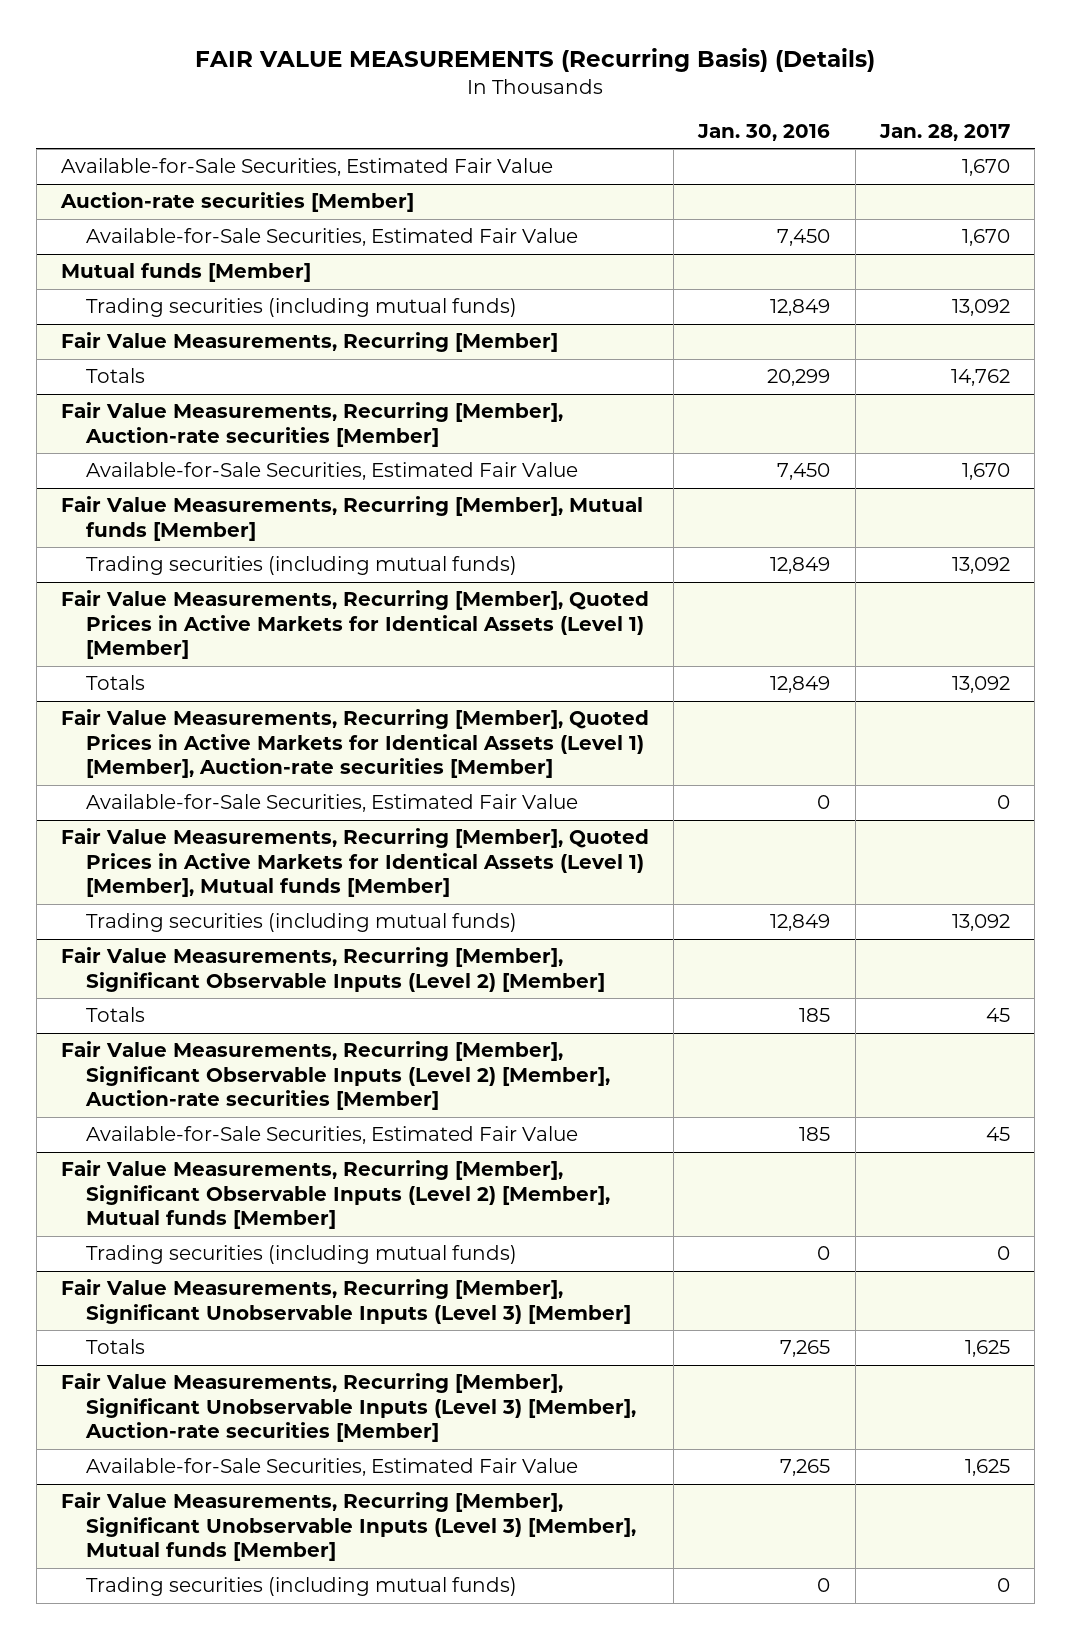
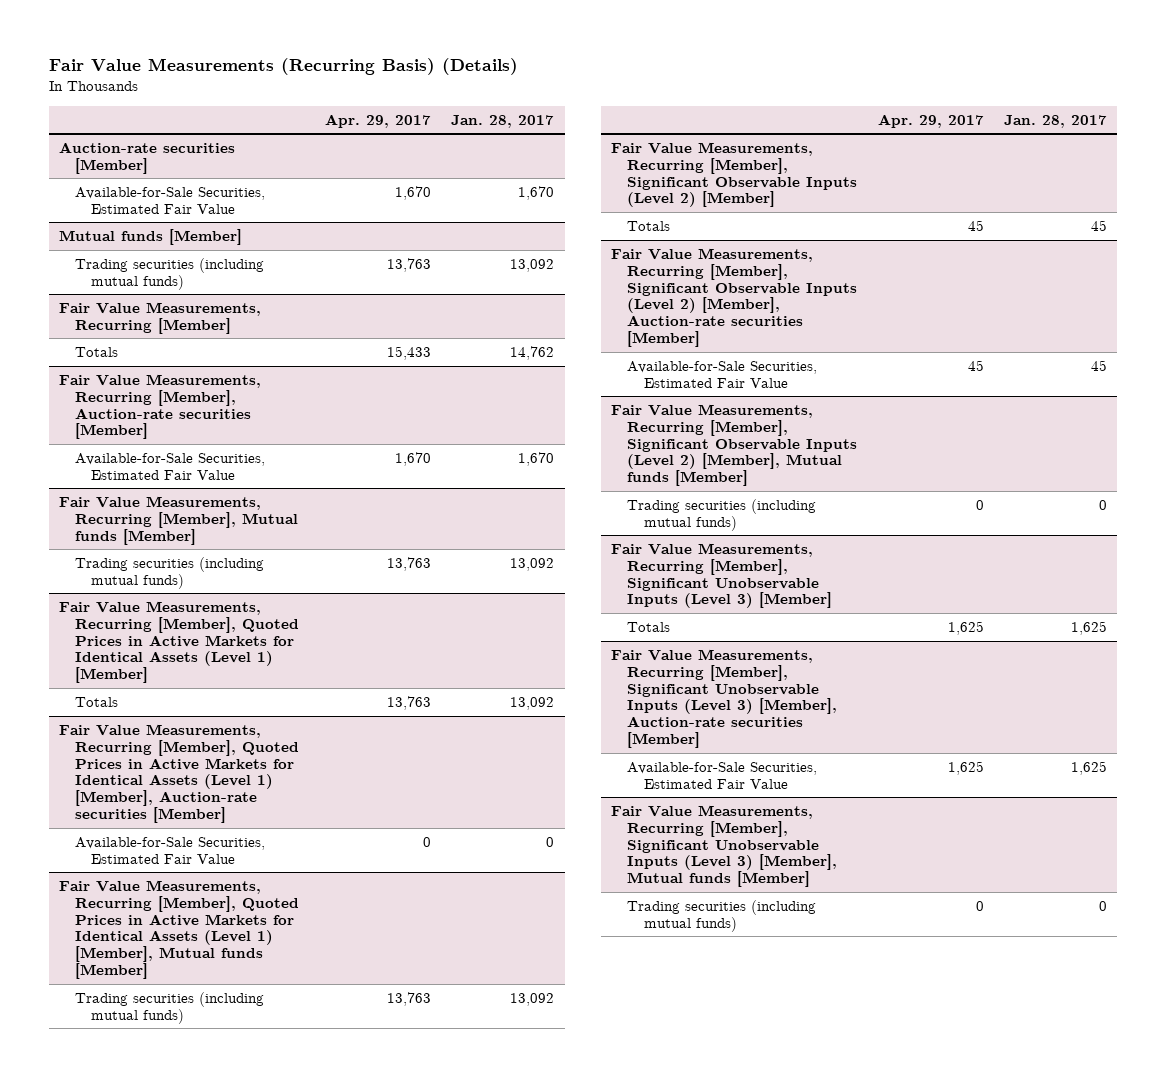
[195,47,876,72] FAIR VALUE MEASUREMENTS (Recurring Basis) (Details) -> [48,58,518,76] Fair Value Measurements (Recurring Basis) (Details)
[697,123,831,141] Jan. 30, 2016 -> none
none -> [325,113,432,128] Apr. 29, 2017
[60,158,553,177] Available-for-Sale Securities, Estimated Fair Value -> none

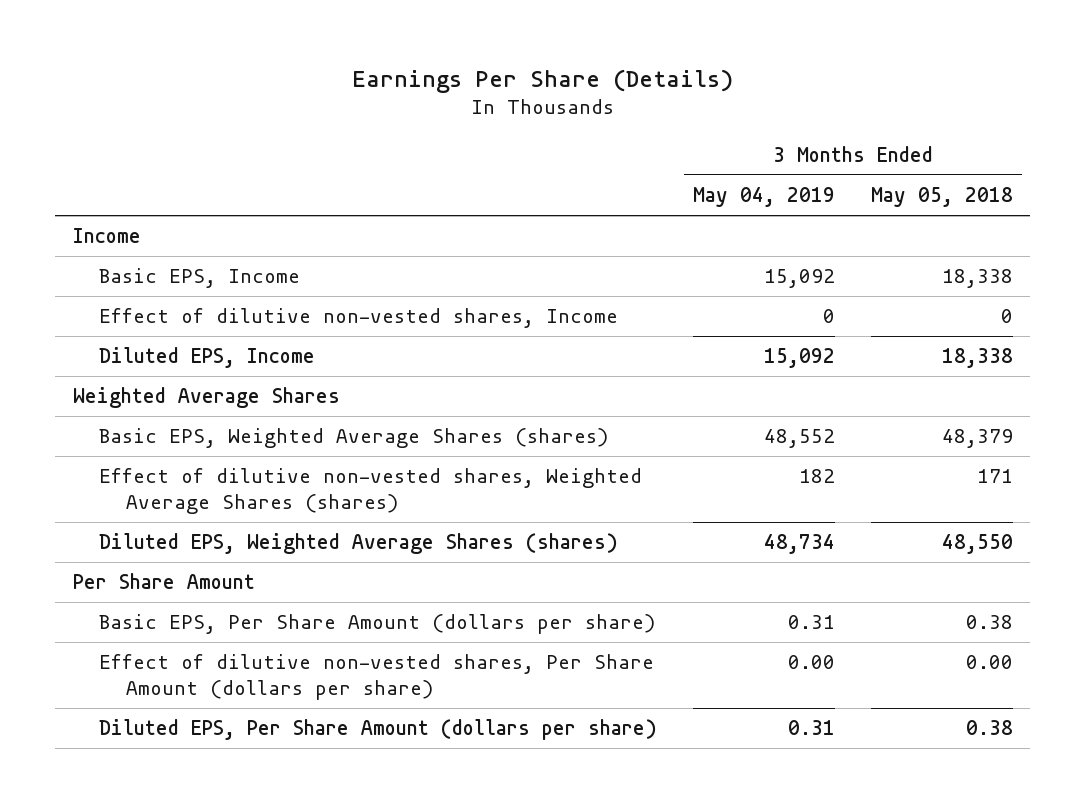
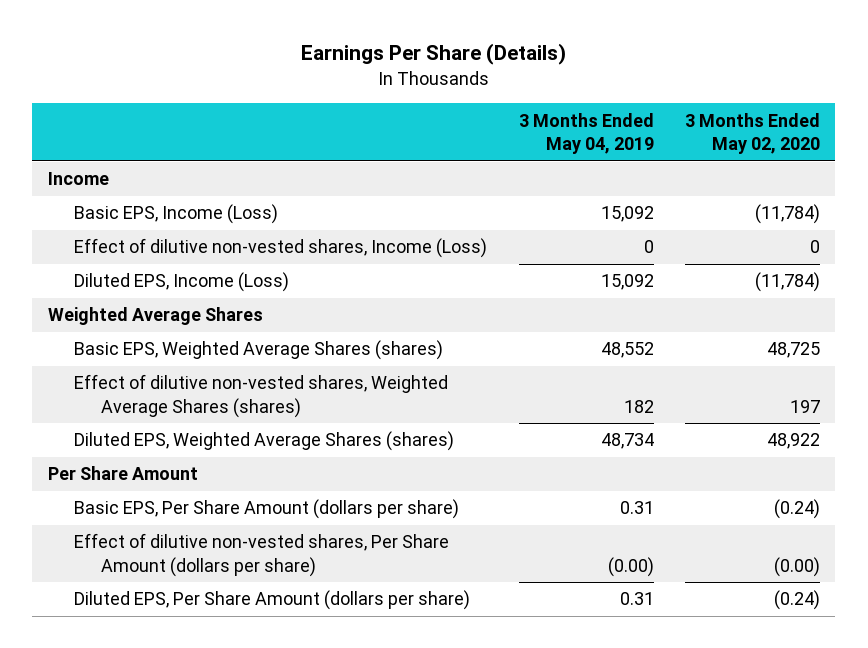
[870,187,1013,208] May 05, 2018 -> none
none -> [684,112,820,155] 3 Months Ended May 02, 2020
[99,268,301,289] Basic EPS, Income -> [74,204,279,225] Basic EPS, Income (Loss)
[99,308,619,329] Effect of dilutive non-vested shares, Income -> [74,238,488,259] Effect of dilutive non-vested shares, Income (Loss)
[99,347,316,369] Diluted EPS, Income -> [74,272,290,293] Diluted EPS, Income (Loss)
[787,655,835,670] 0.00 -> [607,556,654,577] (0.00)

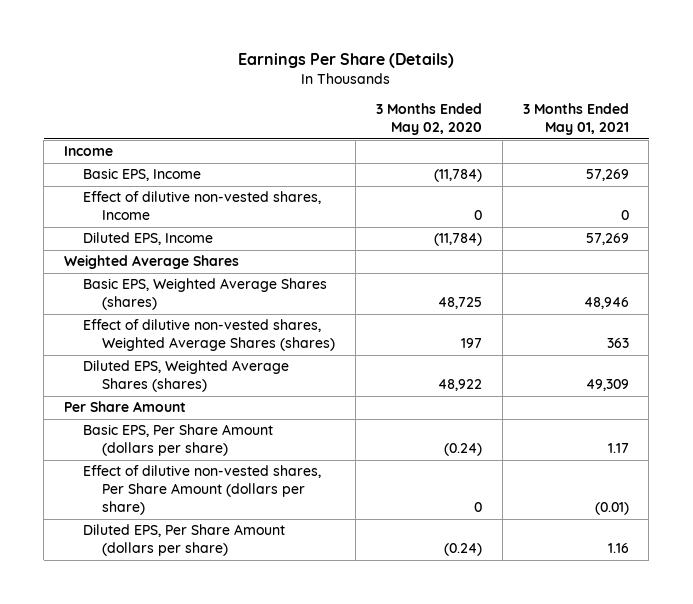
[518,112,654,155] 3 Months Ended May 04, 2019 -> none
none -> [522,103,629,135] 3 Months Ended May 01, 2021
[74,204,279,225] Basic EPS, Income (Loss) -> [82,168,201,182] Basic EPS, Income
[74,238,488,259] Effect of dilutive non-vested shares, Income (Loss) -> [82,191,321,221] Effect of dilutive non-vested shares, Income
[74,272,290,293] Diluted EPS, Income (Loss) -> [82,232,213,246] Diluted EPS, Income
[773,556,820,577] (0.00) -> [473,502,482,513] 0

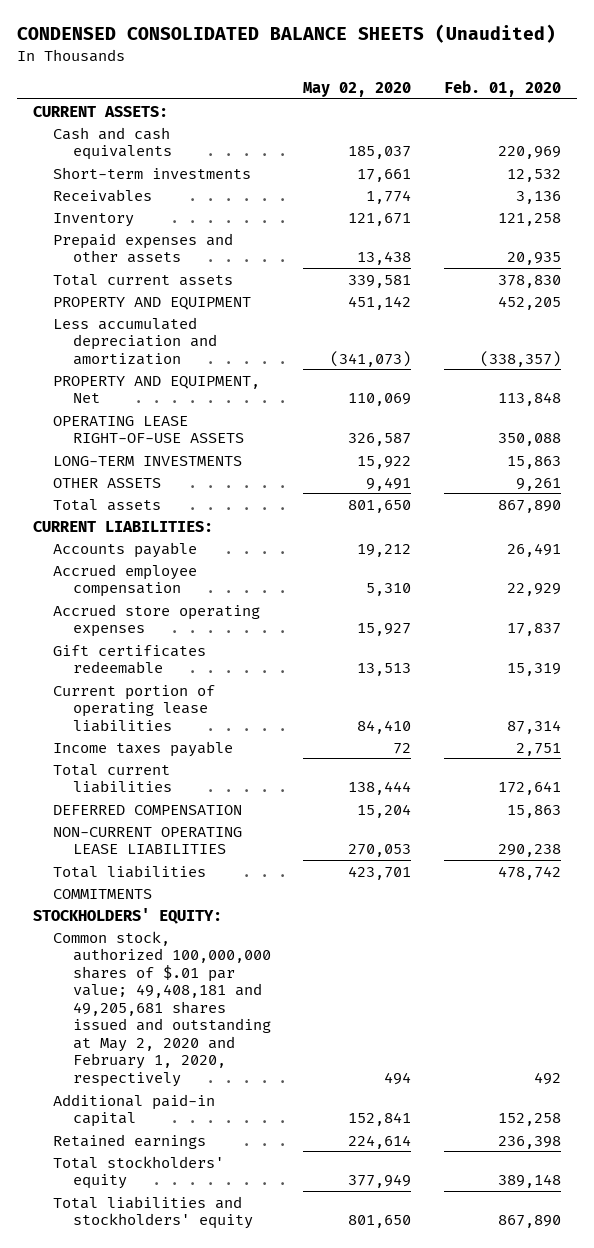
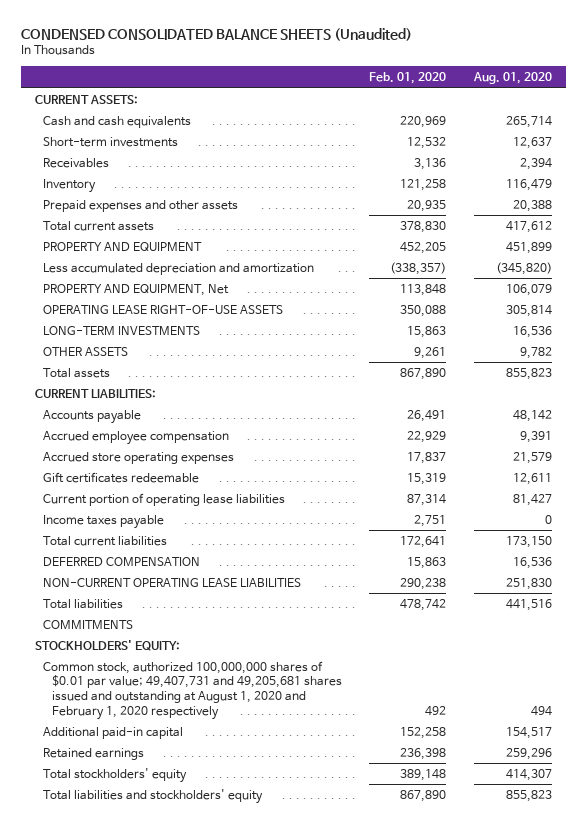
[303,81,412,97] May 02, 2020 -> none
none -> [472,71,552,84] Aug. 01, 2020
[53,930,272,1087] Common stock, authorized 100,000,000 shares of $.01 par value; 49,408,181 and 49,205,681 shares issued and outstanding at May 2, 2020 and February 1, 2020, respectively -> [43,660,342,720] Common stock, authorized 100,000,000 shares of $0.01 par value; 49,407,731 and 49,205,681 shares issued and outstanding at August 1, 2020 and February 1, 2020 respectively

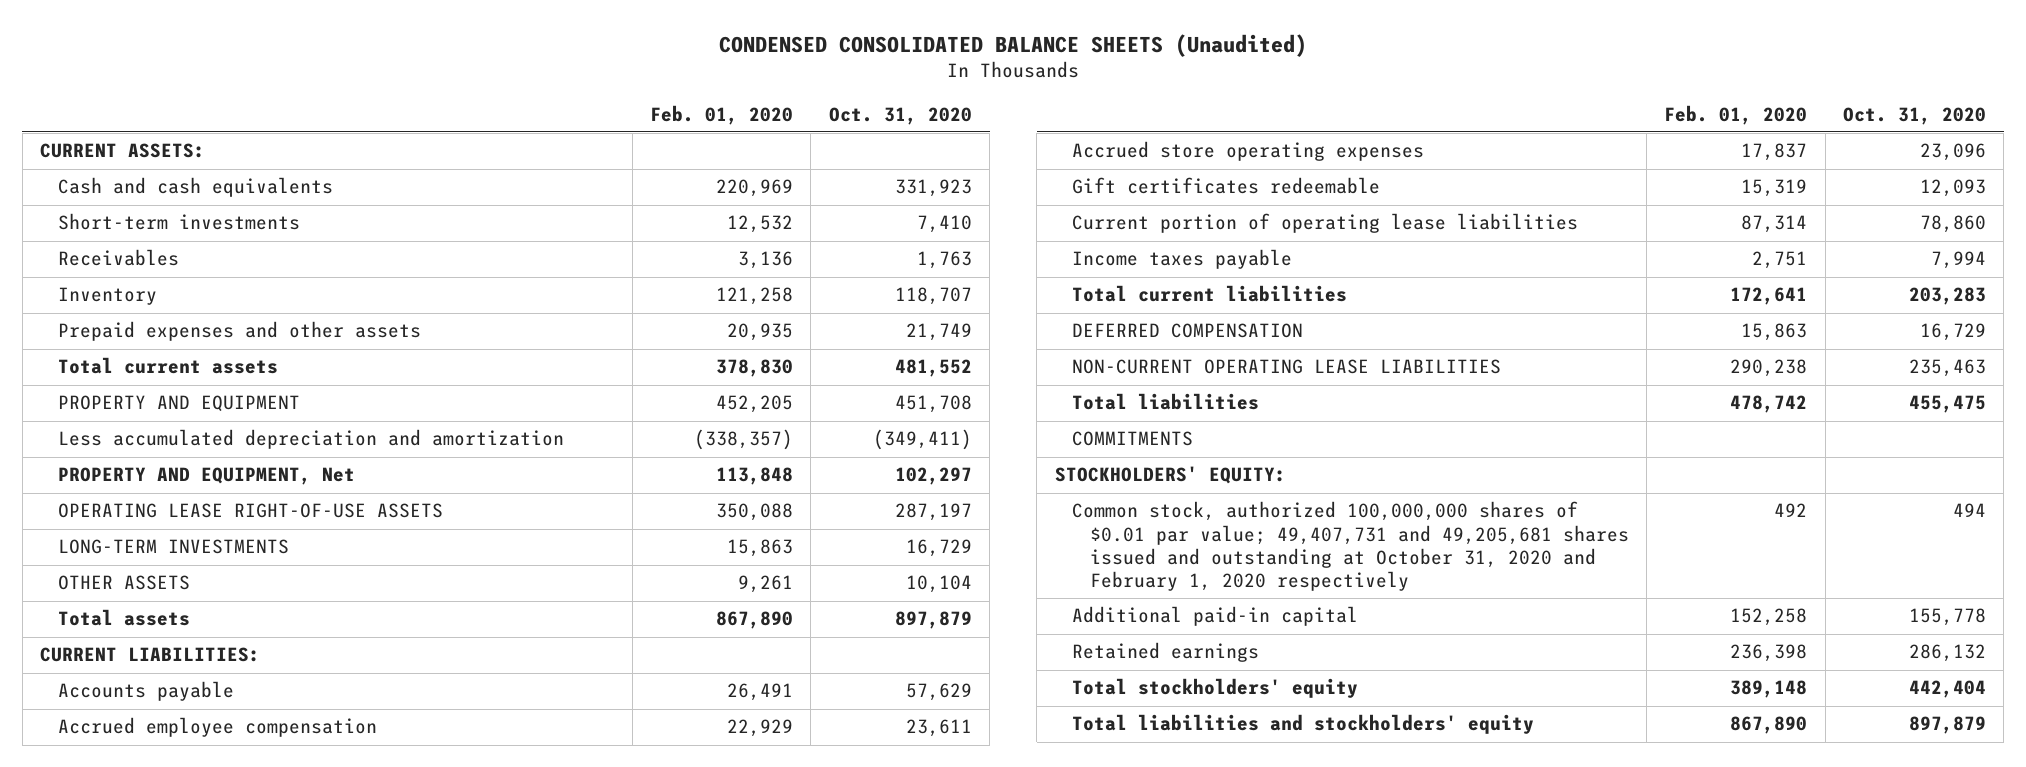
[472,71,552,84] Aug. 01, 2020 -> none
none -> [828,106,972,125] Oct. 31, 2020
[43,660,342,720] Common stock, authorized 100,000,000 shares of $0.01 par value; 49,407,731 and 49,205,681 shares issued and outstanding at August 1, 2020 and February 1, 2020 respectively -> [1072,501,1629,592] Common stock, authorized 100,000,000 shares of $0.01 par value; 49,407,731 and 49,205,681 shares issued and outstanding at October 31, 2020 and February 1, 2020 respectively

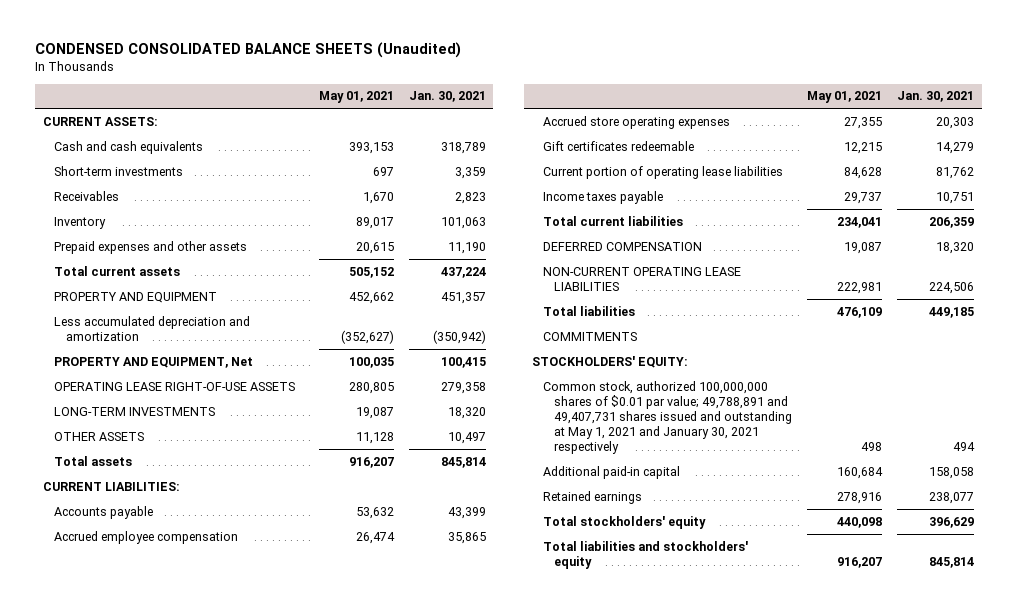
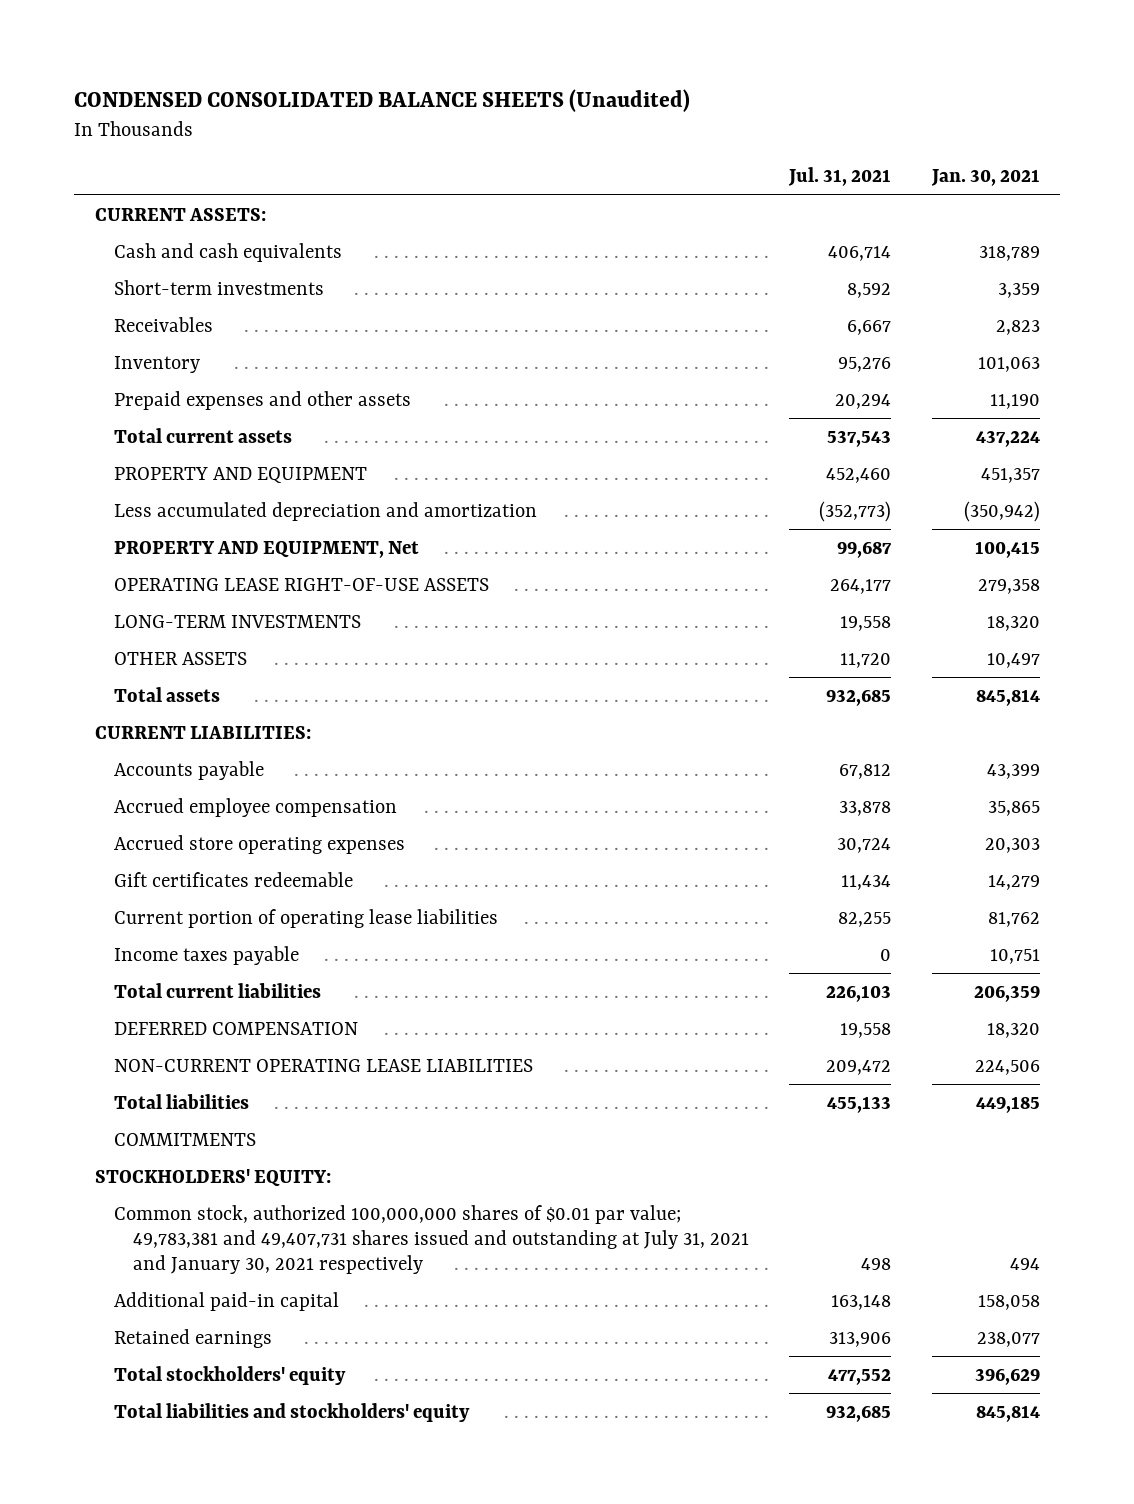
[318,91,394,104] May 01, 2021 -> none
none -> [788,167,892,187] Jul. 31, 2021
[542,380,793,454] Common stock, authorized 100,000,000 shares of $0.01 par value; 49,788,891 and 49,407,731 shares issued and outstanding at May 1, 2021 and January 30, 2021 respectively -> [113,1204,749,1274] Common stock, authorized 100,000,000 shares of $0.01 par value; 49,783,381 and 49,407,731 shares issued and outstanding at July 31, 2021 and January 30, 2021 respectively

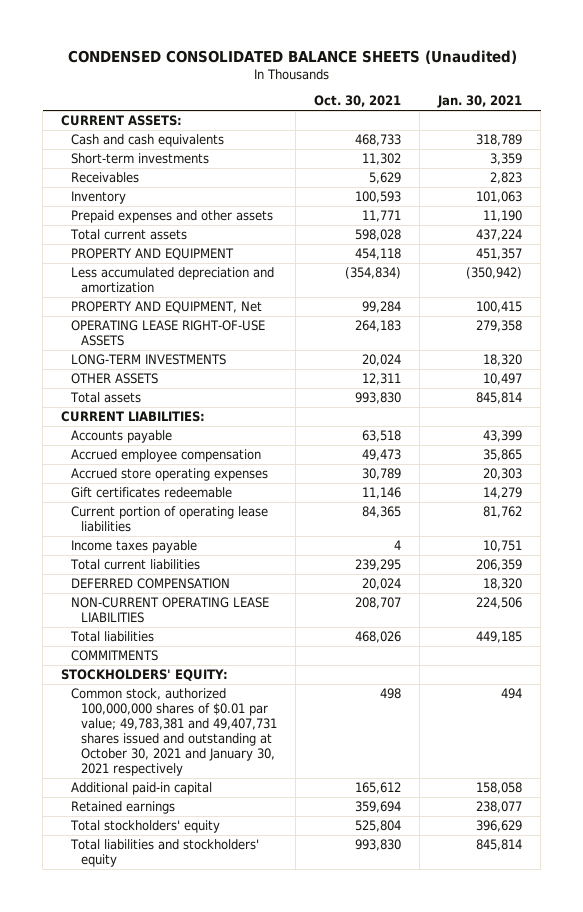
[788,167,892,187] Jul. 31, 2021 -> none
none -> [313,95,401,108] Oct. 30, 2021
[113,1204,749,1274] Common stock, authorized 100,000,000 shares of $0.01 par value; 49,783,381 and 49,407,731 shares issued and outstanding at July 31, 2021 and January 30, 2021 respectively -> [71,688,277,777] Common stock, authorized 100,000,000 shares of $0.01 par value; 49,783,381 and 49,407,731 shares issued and outstanding at October 30, 2021 and January 30, 2021 respectively

